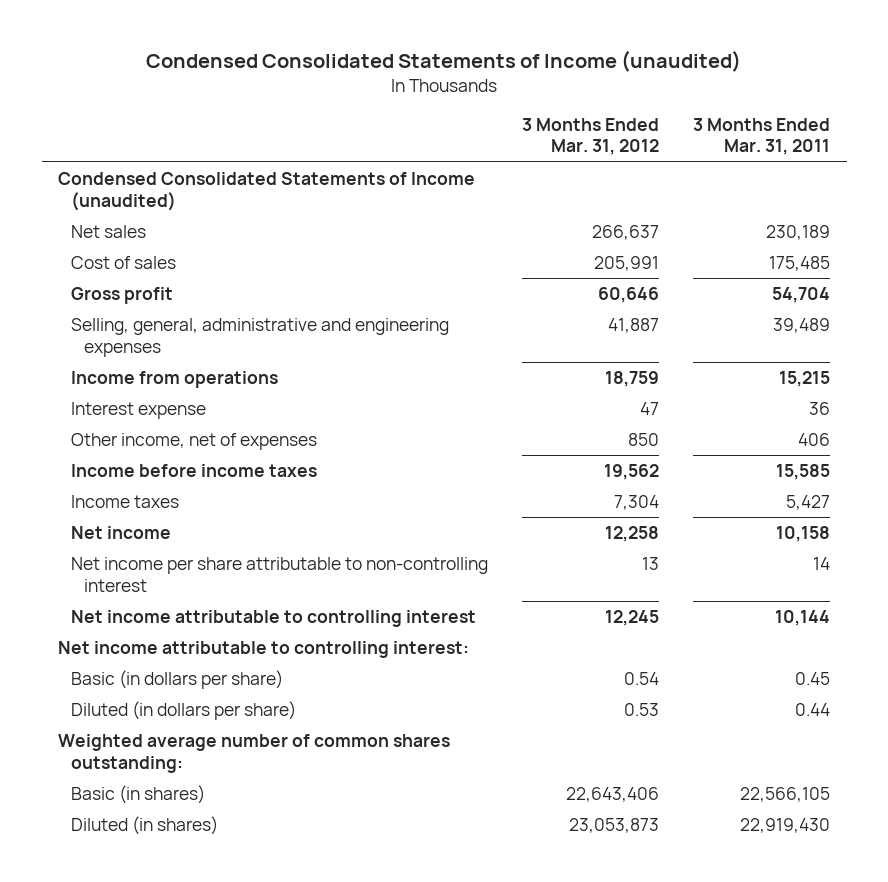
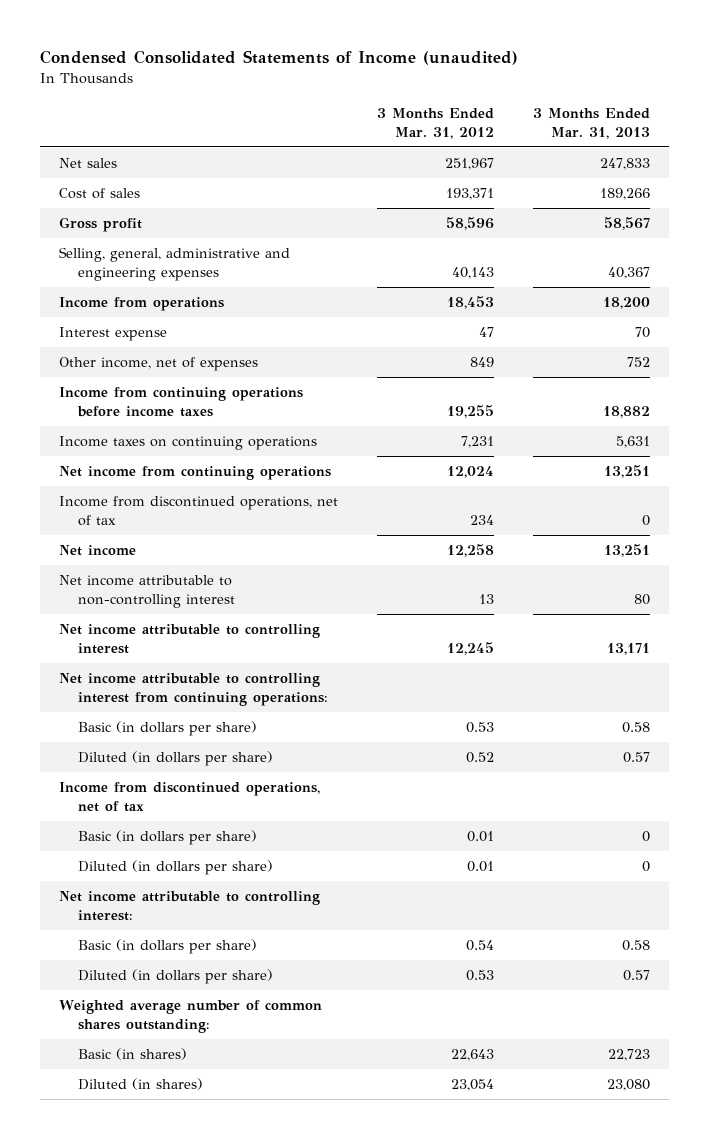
[692,117,830,156] 3 Months Ended Mar. 31, 2011 -> none
none -> [532,107,650,139] 3 Months Ended Mar. 31, 2013
[58,171,476,211] Condensed Consolidated Statements of Income (unaudited) -> none
[591,224,659,240] 266,637 -> [445,158,495,171] 251,967
[593,255,659,271] 205,991 -> [446,188,495,201] 193,371
[597,286,659,303] 60,646 -> [446,217,495,231] 58,596
[607,317,659,333] 41,887 -> [452,267,495,280] 40,143
[604,370,659,387] 18,759 -> [447,296,495,310] 18,453
[627,432,659,446] 850 -> [470,357,495,368] 849
[71,463,318,477] Income before income taxes -> [59,387,304,418] Income from continuing operations before income taxes
[603,463,659,480] 19,562 -> [447,405,495,419] 19,255
[71,494,180,508] Income taxes -> [59,436,318,451] Income taxes on continuing operations
[613,494,659,510] 7,304 -> [461,436,495,449] 7,231
none -> [59,466,332,481] Net income from continuing operations
none -> [59,496,339,527] Income from discontinued operations, net of tax
[71,556,489,592] Net income per share attributable to non-controlling interest -> [59,575,235,609] Net income attributable to non-controlling interest
none -> [59,673,328,707] Net income attributable to controlling interest from continuing operations:
none -> [77,721,257,737] Basic (in dollars per share)
none -> [77,751,273,767] Diluted (in dollars per share)
none -> [59,782,321,813] Income from discontinued operations, net of tax
none -> [77,830,257,846] Basic (in dollars per share)
none -> [77,860,273,876] Diluted (in dollars per share)
[565,786,659,802] 22,643,406 -> [451,1049,495,1062] 22,643
[568,817,659,833] 23,053,873 -> [451,1079,495,1092] 23,054

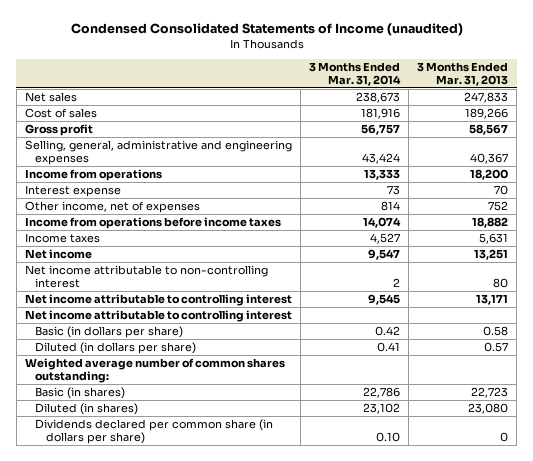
[377,107,495,139] 3 Months Ended Mar. 31, 2012 -> none
none -> [309,62,402,87] 3 Months Ended Mar. 31, 2014
[59,466,332,481] Net income from continuing operations -> none
[59,496,339,527] Income from discontinued operations, net of tax -> none
[59,387,304,418] Income from continuing operations before income taxes -> [24,216,281,229] Income from operations before income taxes
[59,436,318,451] Income taxes on continuing operations -> [24,232,100,243] Income taxes
[59,673,328,707] Net income attributable to controlling interest from continuing operations: -> none
[77,721,257,737] Basic (in dollars per share) -> none
[77,751,273,767] Diluted (in dollars per share) -> none
[59,782,321,813] Income from discontinued operations, net of tax -> none
[77,830,257,846] Basic (in dollars per share) -> none
[77,860,273,876] Diluted (in dollars per share) -> none
[59,891,321,922] Net income attributable to controlling interest: -> [24,309,292,322] Net income attributable to controlling interest
none -> [35,418,274,444] Dividends declared per common share (in dollars per share)

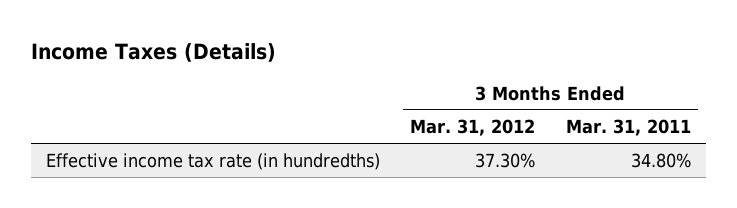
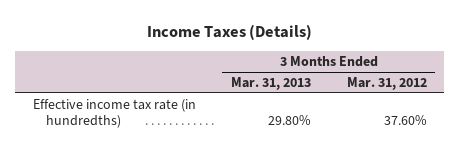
[565,119,691,137] Mar. 31, 2011 -> none
none -> [231,77,312,91] Mar. 31, 2013
[475,153,536,169] 37.30% -> [383,115,427,126] 37.60%

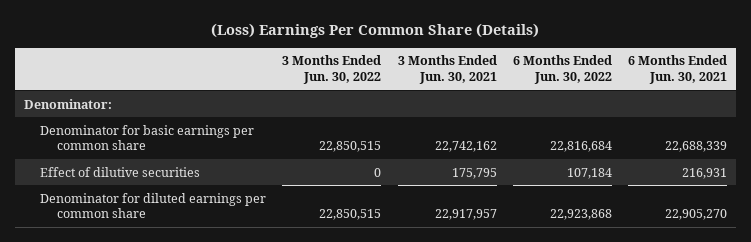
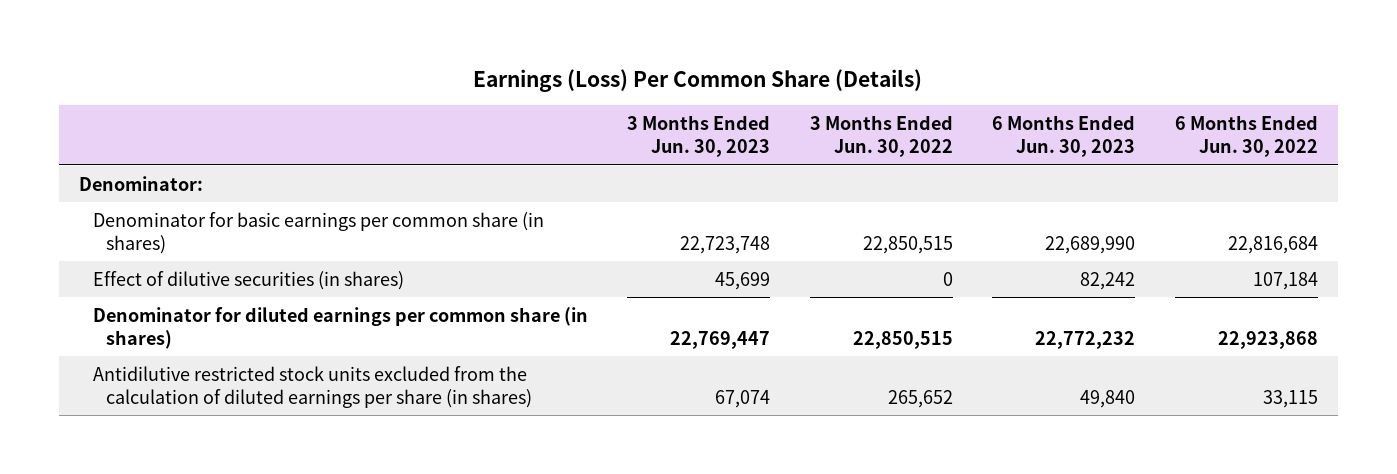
[211,23,540,39] (Loss) Earnings Per Common Share (Details) -> [473,69,923,93] Earnings (Loss) Per Common Share (Details)
[397,55,497,85] 3 Months Ended Jun. 30, 2021 -> none
[628,55,728,85] 6 Months Ended Jun. 30, 2021 -> none
none -> [627,115,771,157] 3 Months Ended Jun. 30, 2023
none -> [992,115,1136,157] 6 Months Ended Jun. 30, 2023
[40,124,255,151] Denominator for basic earnings per common share -> [92,211,544,254] Denominator for basic earnings per common share (in shares)
[40,166,201,177] Effect of dilutive securities -> [92,270,404,290] Effect of dilutive securities (in shares)
[40,192,267,219] Denominator for diluted earnings per common share -> [92,306,588,349] Denominator for diluted earnings per common share (in shares)
none -> [92,365,533,408] Antidilutive restricted stock units excluded from the calculation of diluted earnings per share (in shares)

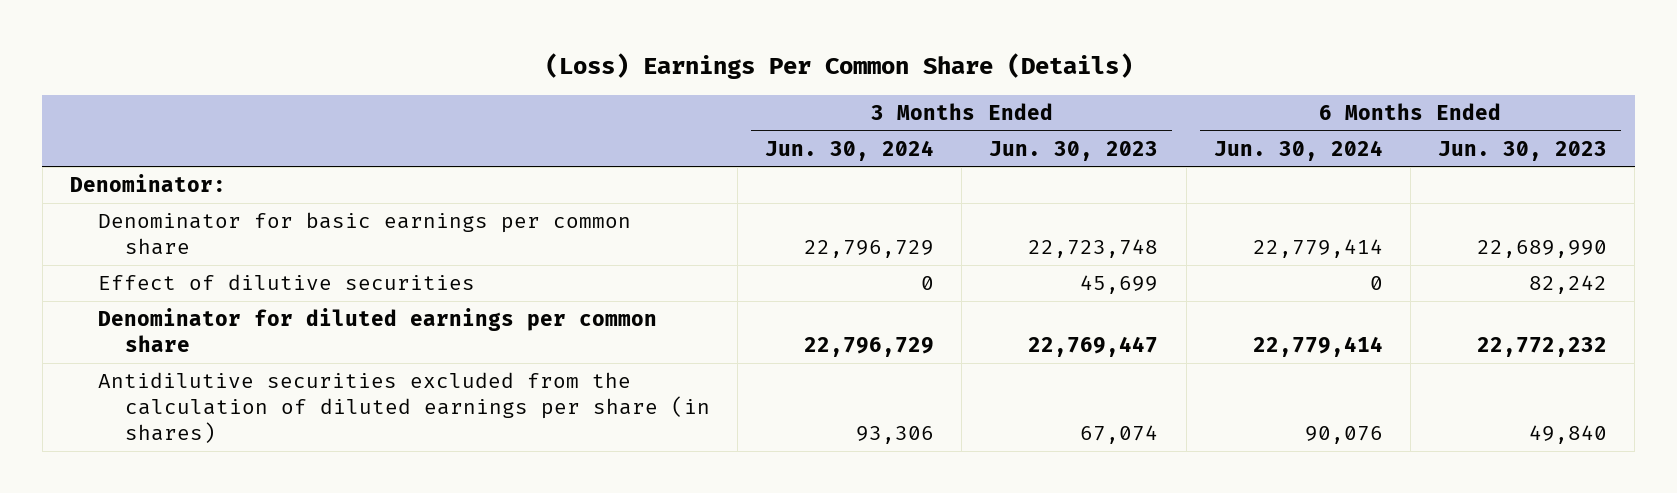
[473,69,923,93] Earnings (Loss) Per Common Share (Details) -> [544,53,1133,80] (Loss) Earnings Per Common Share (Details)
[809,115,953,157] 3 Months Ended Jun. 30, 2022 -> none
[1174,115,1318,157] 6 Months Ended Jun. 30, 2022 -> none
none -> [765,139,935,161] Jun. 30, 2024
none -> [1213,139,1383,161] Jun. 30, 2024
[92,211,544,254] Denominator for basic earnings per common share (in shares) -> [97,212,631,255] Denominator for basic earnings per common share
[92,270,404,290] Effect of dilutive securities (in shares) -> [97,274,475,291] Effect of dilutive securities
[92,306,588,349] Denominator for diluted earnings per common share (in shares) -> [97,308,657,352] Denominator for diluted earnings per common share
[92,365,533,408] Antidilutive restricted stock units excluded from the calculation of diluted earnings per share (in shares) -> [97,372,710,443] Antidilutive securities excluded from the calculation of diluted earnings per share (in shares)

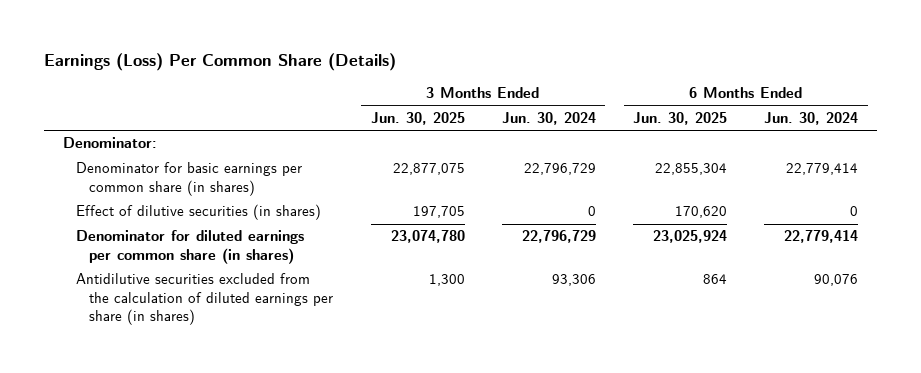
[544,53,1133,80] (Loss) Earnings Per Common Share (Details) -> [44,53,397,72] Earnings (Loss) Per Common Share (Details)
[989,140,1159,161] Jun. 30, 2023 -> none
[1438,140,1608,161] Jun. 30, 2023 -> none
none -> [370,111,465,125] Jun. 30, 2025
none -> [633,111,728,125] Jun. 30, 2025
[97,212,631,255] Denominator for basic earnings per common share -> [76,162,303,196] Denominator for basic earnings per common share (in shares)
[97,274,475,291] Effect of dilutive securities -> [76,204,322,221] Effect of dilutive securities (in shares)
[97,308,657,352] Denominator for diluted earnings per common share -> [76,230,305,264] Denominator for diluted earnings per common share (in shares)

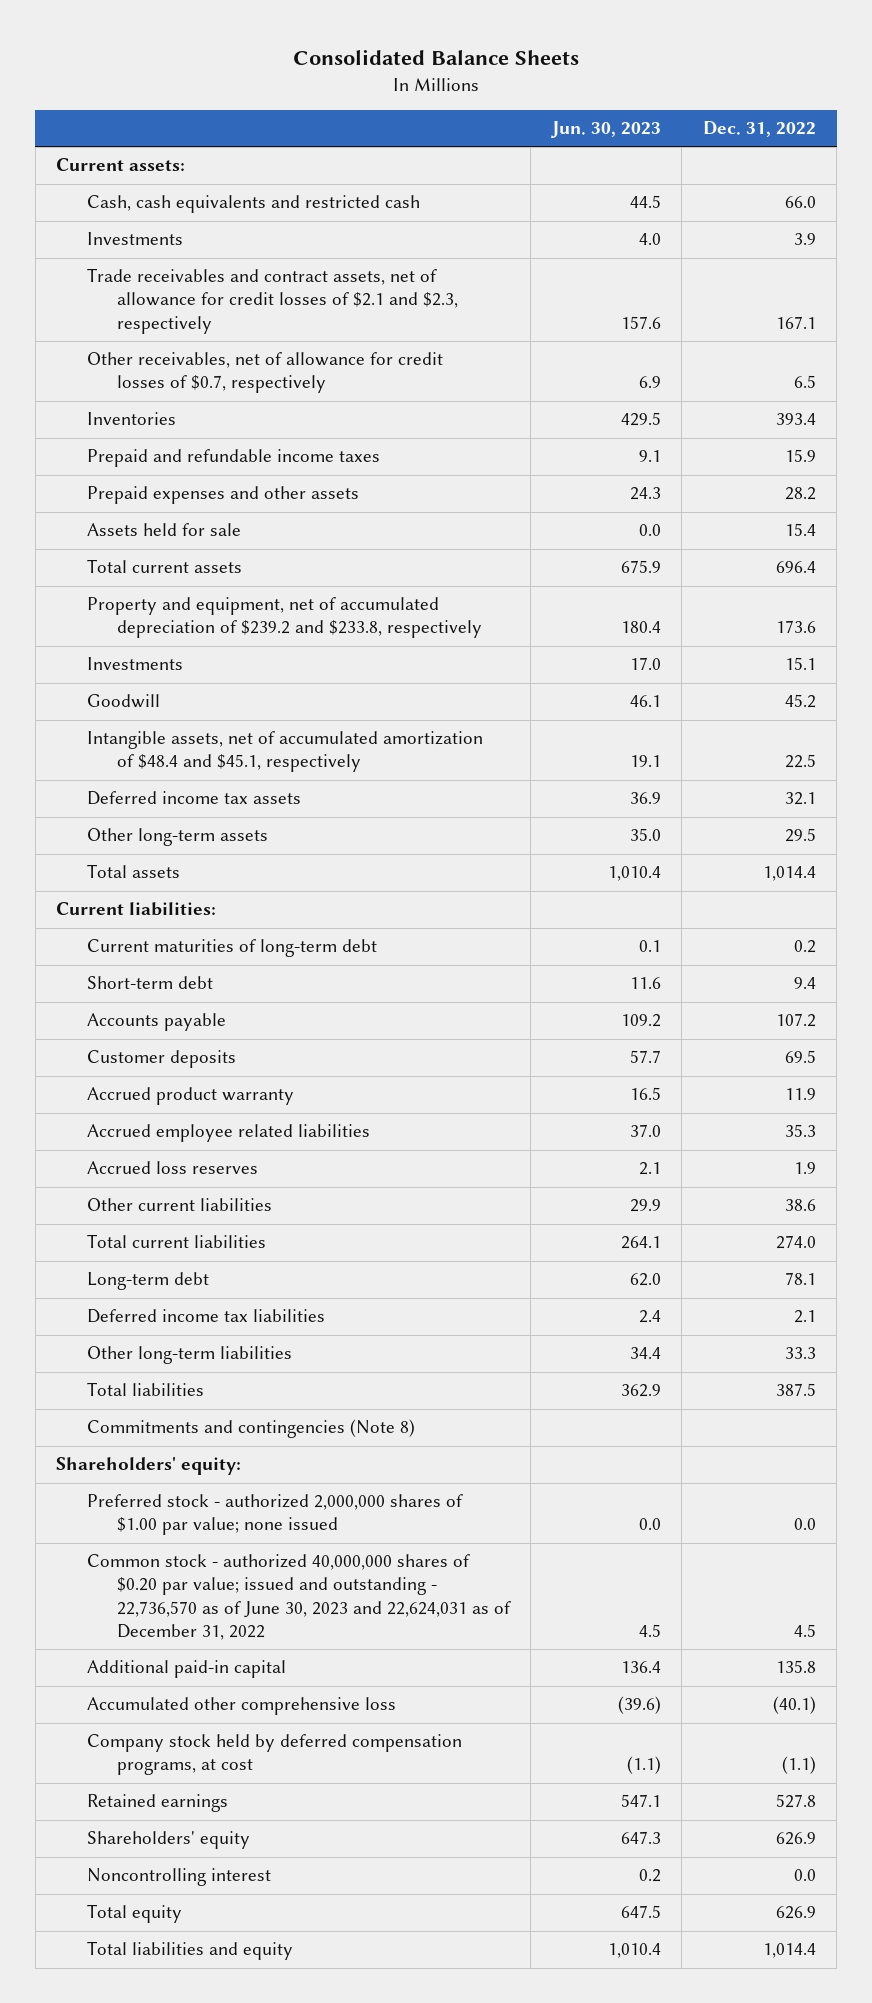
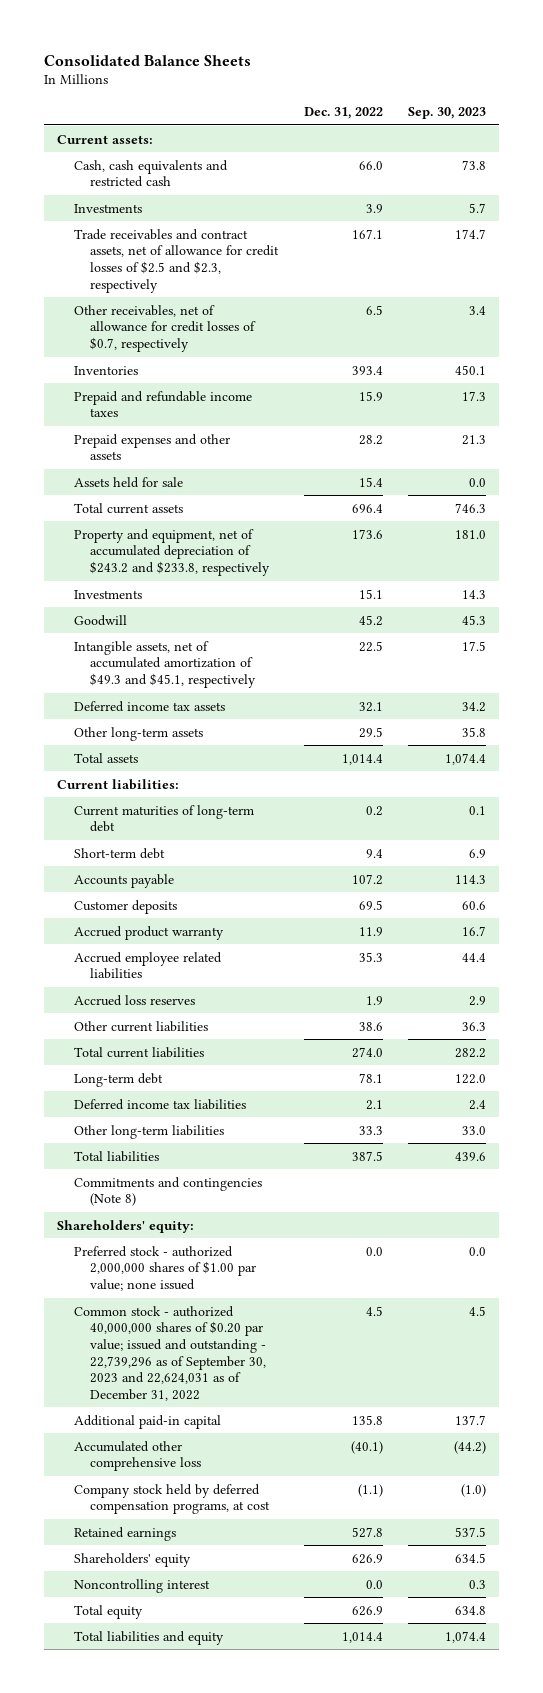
[550,121,661,139] Jun. 30, 2023 -> none
none -> [408,106,487,119] Sep. 30, 2023
[86,268,459,334] Trade receivables and contract assets, net of allowance for credit losses of $2.1 and $2.3, respectively -> [73,228,279,293] Trade receivables and contract assets, net of allowance for credit losses of $2.5 and $2.3, respectively
[86,597,483,639] Property and equipment, net of accumulated depreciation of $239.2 and $233.8, respectively -> [73,528,270,576] Property and equipment, net of accumulated depreciation of $243.2 and $233.8, respectively
[86,731,483,773] Intangible assets, net of accumulated amortization of $48.4 and $45.1, respectively -> [73,640,256,688] Intangible assets, net of accumulated amortization of $49.3 and $45.1, respectively
[86,1554,512,1640] Common stock - authorized 40,000,000 shares of $0.20 par value; issued and outstanding - 22,736,570 as of June 30, 2023 and 22,624,031 as of December 31, 2022 -> [73,1305,266,1401] Common stock - authorized 40,000,000 shares of $0.20 par value; issued and outstanding - 22,739,296 as of September 30, 2023 and 22,624,031 as of December 31, 2022

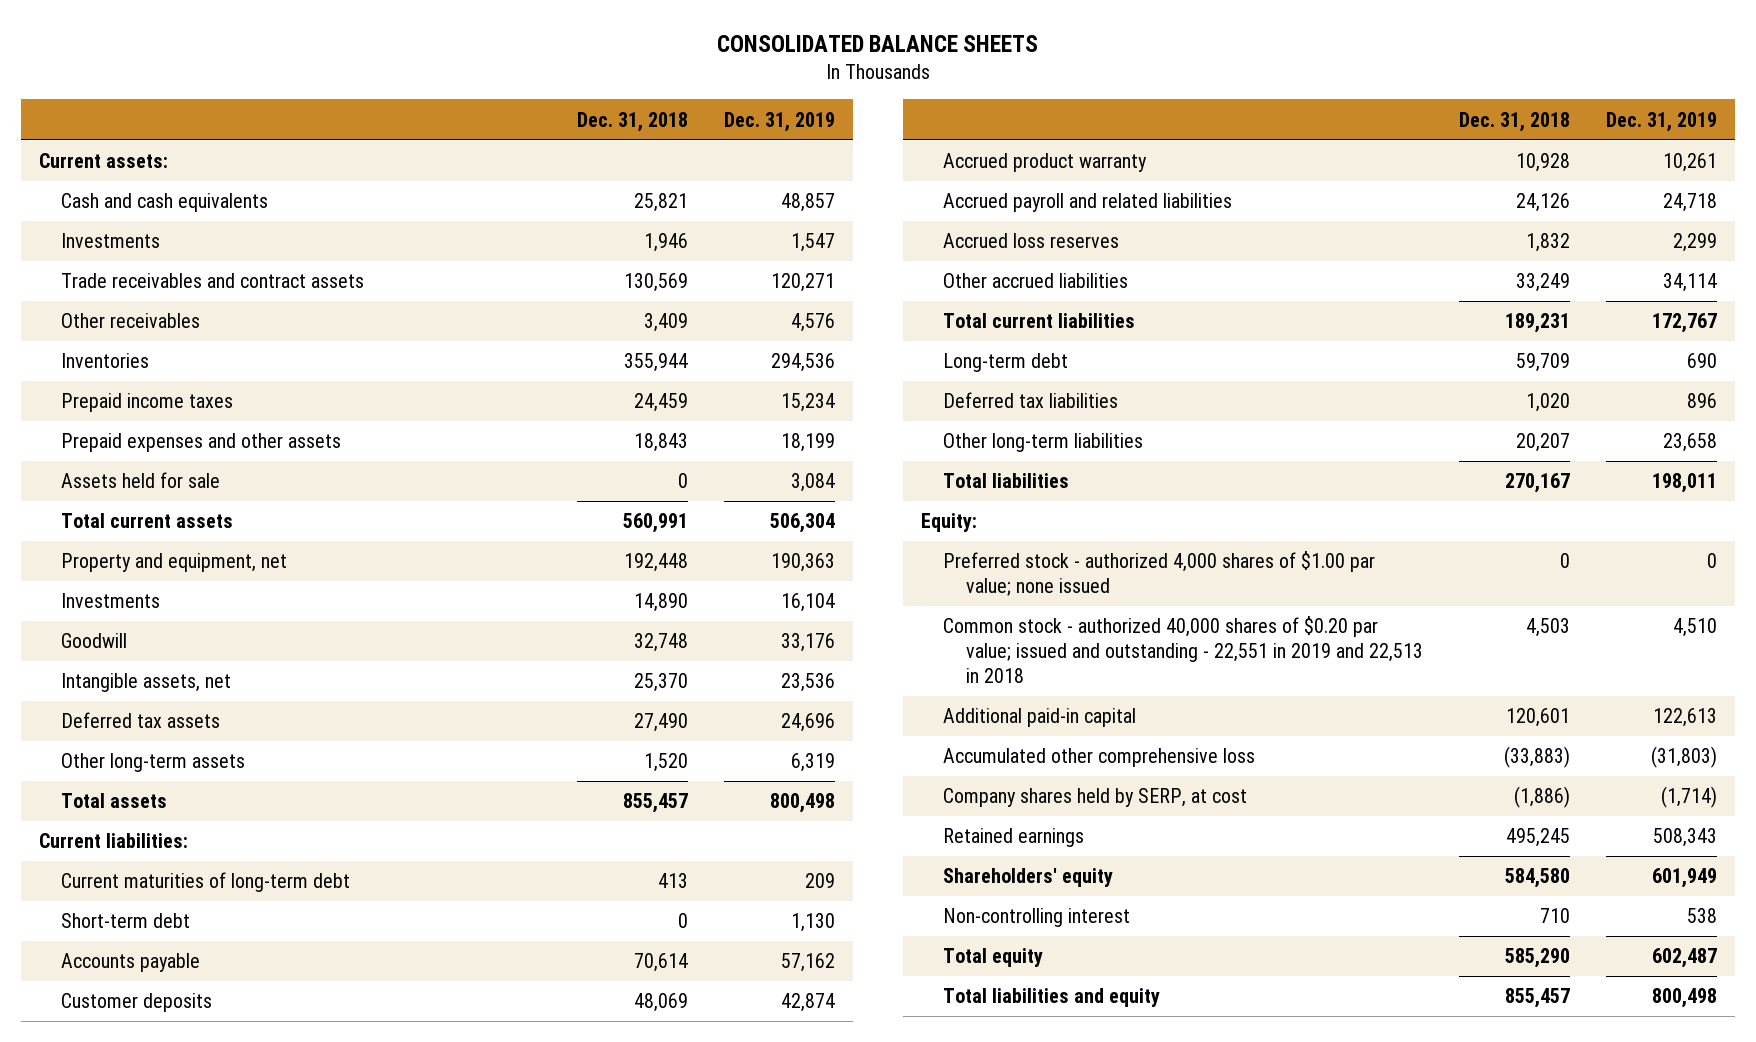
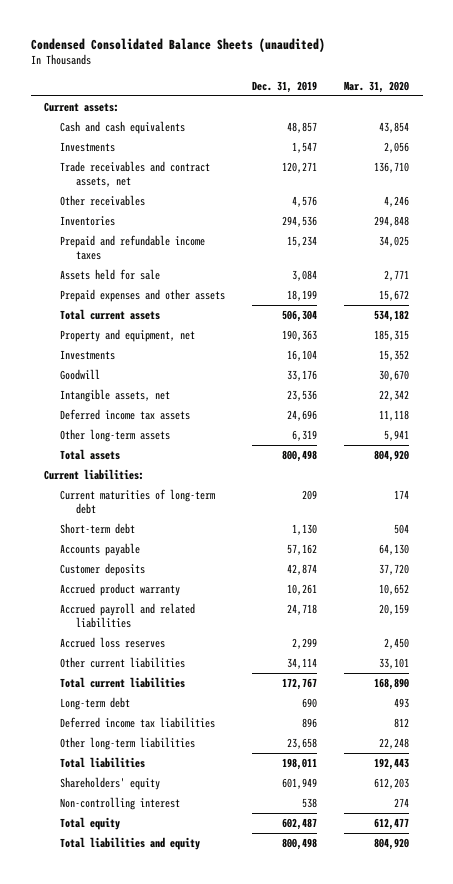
[717,35,1039,53] CONSOLIDATED BALANCE SHEETS -> [30,37,325,52] Condensed Consolidated Balance Sheets (unaudited)
[576,111,688,132] Dec. 31, 2018 -> none
none -> [344,80,410,93] Mar. 31, 2020
[61,273,365,289] Trade receivables and contract assets -> [59,161,210,188] Trade receivables and contract assets, net
[61,393,234,413] Prepaid income taxes -> [59,235,205,261] Prepaid and refundable income taxes
[61,433,342,453] Prepaid expenses and other assets -> [59,289,225,303] Prepaid expenses and other assets
[61,712,221,729] Deferred tax assets -> [59,409,190,421] Deferred income tax assets
[943,273,1129,289] Other accrued liabilities -> [59,657,185,669] Other current liabilities
[943,392,1119,409] Deferred tax liabilities -> [59,717,215,729] Deferred income tax liabilities
[921,513,978,533] Equity: -> none
[943,551,1376,596] Preferred stock - authorized 4,000 shares of $1.00 par value; none issued -> none
[943,616,1423,683] Common stock - authorized 40,000 shares of $0.20 par value; issued and outstanding - 22,551 in 2019 and 22,513 in 2018 -> none
[943,708,1137,728] Additional paid-in capital -> none
[943,748,1256,768] Accumulated other comprehensive loss -> none
[943,788,1248,808] Company shares held by SERP, at cost -> none
[943,828,1085,848] Retained earnings -> none

